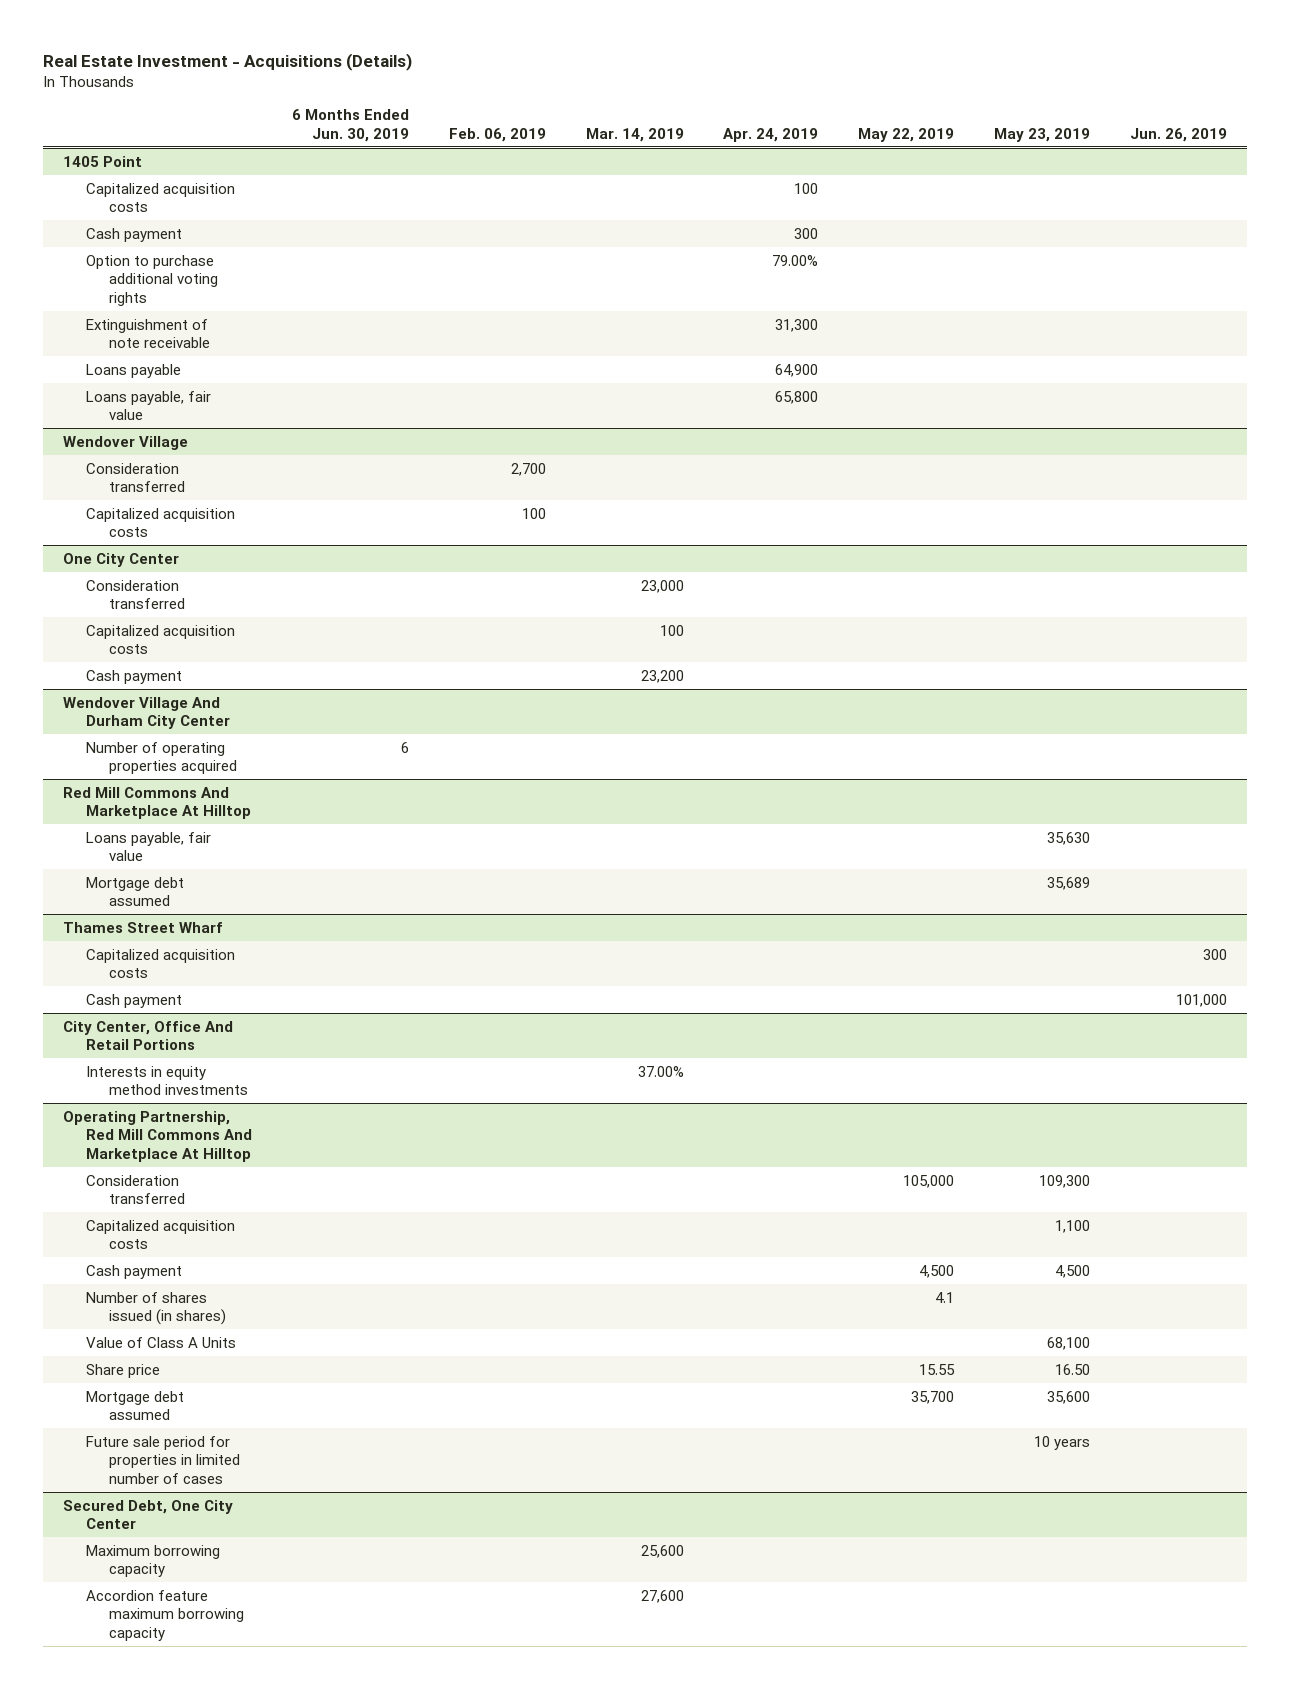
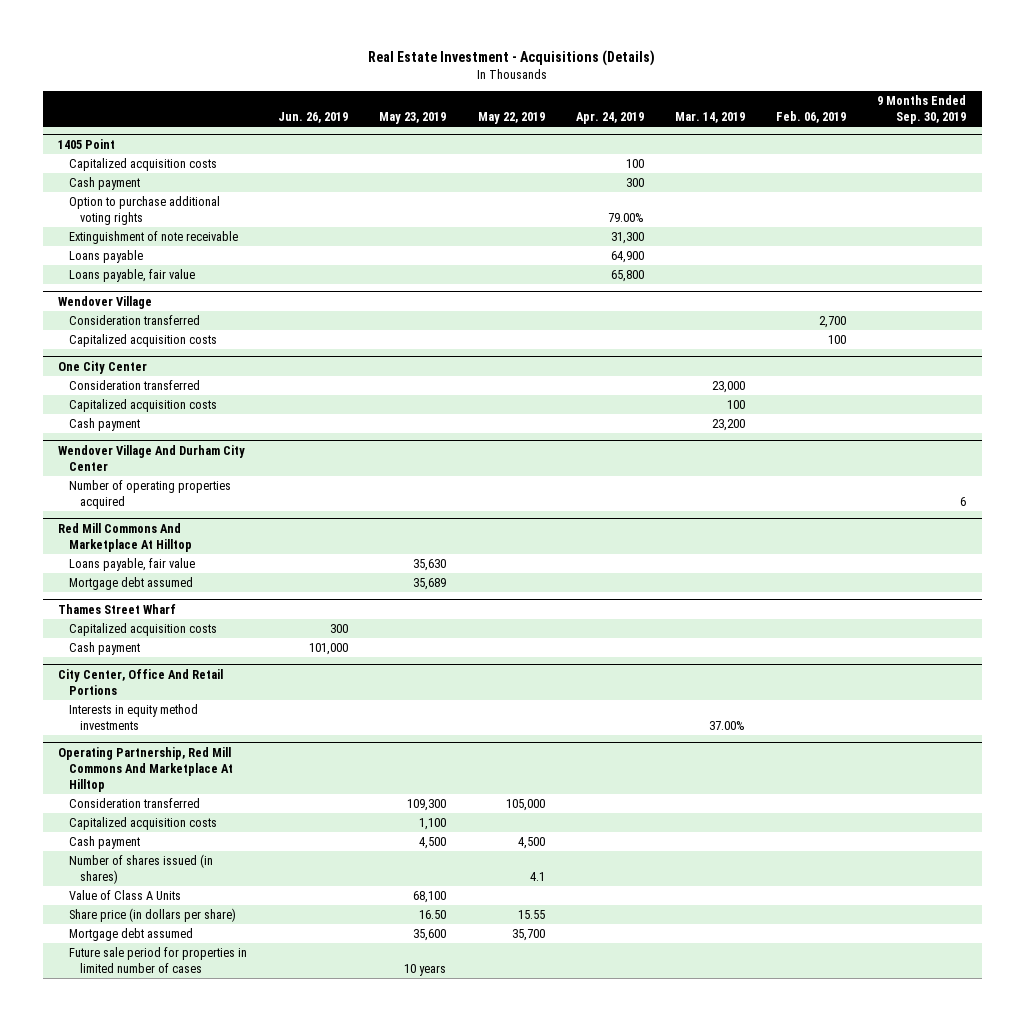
[292,109,410,142] 6 Months Ended Jun. 30, 2019 -> none
none -> [877,95,967,125] 9 Months Ended Sep. 30, 2019
[86,1363,161,1378] Share price -> [69,908,237,923] Share price (in dollars per share)
[63,1499,234,1530] Secured Debt, One City Center -> none
[86,1544,221,1578] Maximum borrowing capacity -> none
[86,1589,245,1641] Accordion feature maximum borrowing capacity -> none

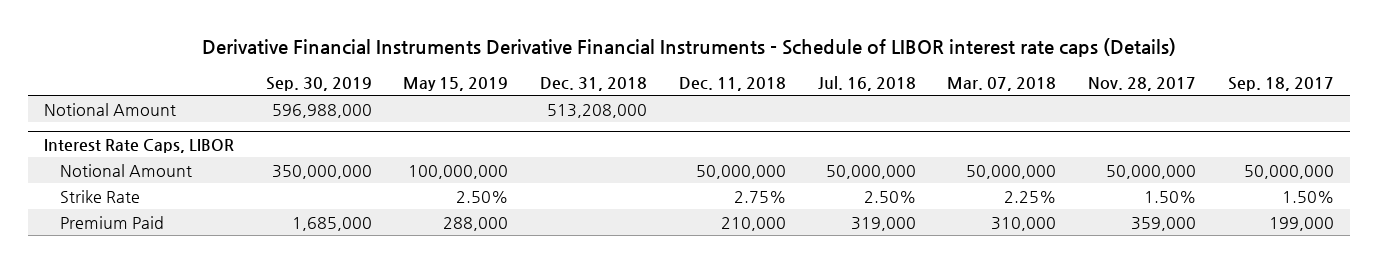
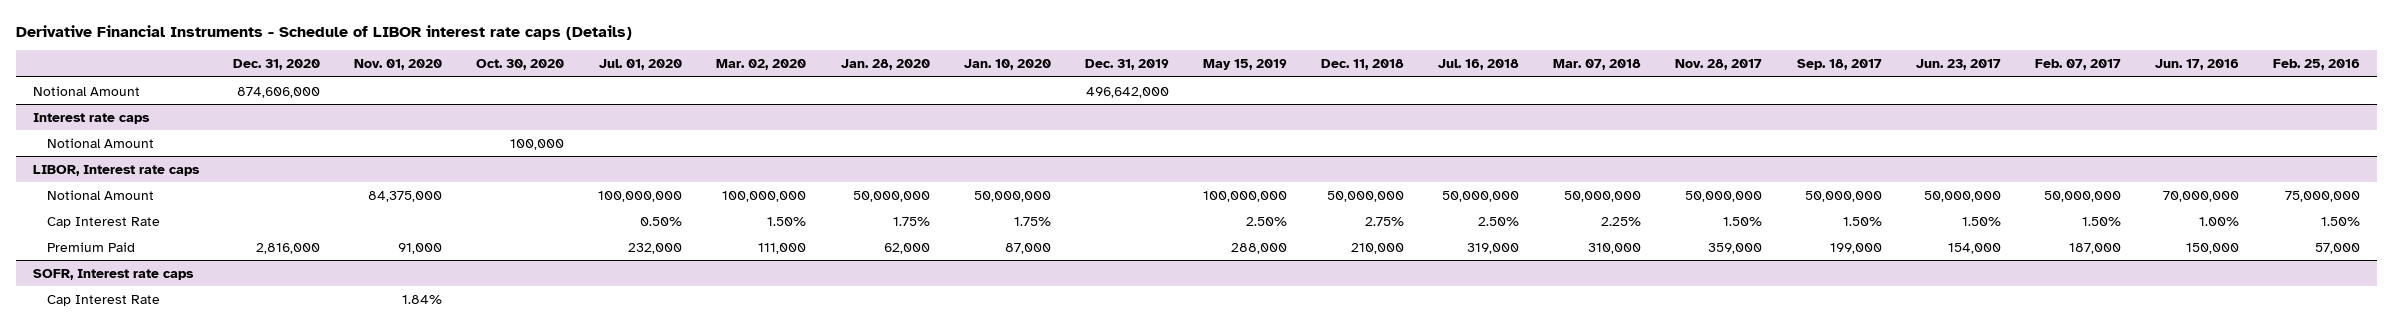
[201,38,1176,58] Derivative Financial Instruments Derivative Financial Instruments - Schedule of LIBOR interest rate caps (Details) -> [15,24,632,40] Derivative Financial Instruments - Schedule of LIBOR interest rate caps (Details)
[265,76,372,91] Sep. 30, 2019 -> none
[540,76,648,91] Dec. 31, 2018 -> none
none -> [232,59,320,71] Dec. 31, 2020
none -> [354,59,443,71] Nov. 01, 2020
none -> [476,59,565,71] Oct. 30, 2020
none -> [599,59,683,71] Jul. 01, 2020
none -> [716,59,807,71] Mar. 02, 2020
none -> [840,59,930,71] Jan. 28, 2020
none -> [963,59,1051,71] Jan. 10, 2020
none -> [1084,59,1169,71] Dec. 31, 2019
none -> [1915,59,2001,71] Jun. 23, 2017
none -> [2034,59,2121,71] Feb. 07, 2017
none -> [2155,59,2240,71] Jun. 17, 2016
none -> [2273,59,2361,71] Feb. 25, 2016
none -> [32,112,150,124] Interest rate caps
none -> [46,137,154,148] Notional Amount
[43,138,234,153] Interest Rate Caps, LIBOR -> [32,164,200,176] LIBOR, Interest rate caps
[60,189,141,203] Strike Rate -> [46,216,160,228] Cap Interest Rate
none -> [32,268,194,280] SOFR, Interest rate caps
none -> [46,294,160,306] Cap Interest Rate

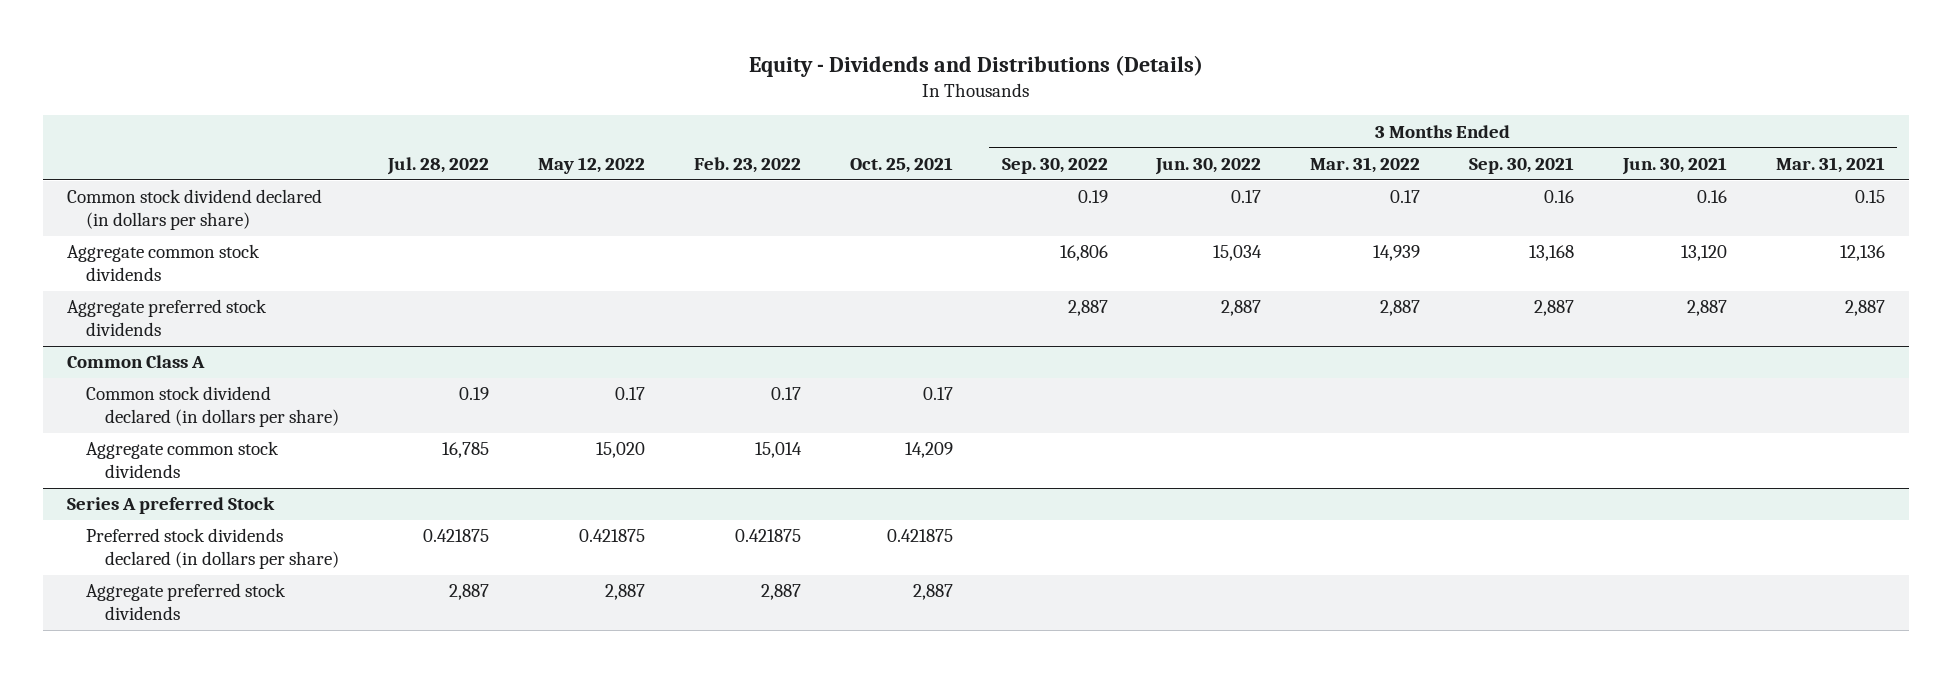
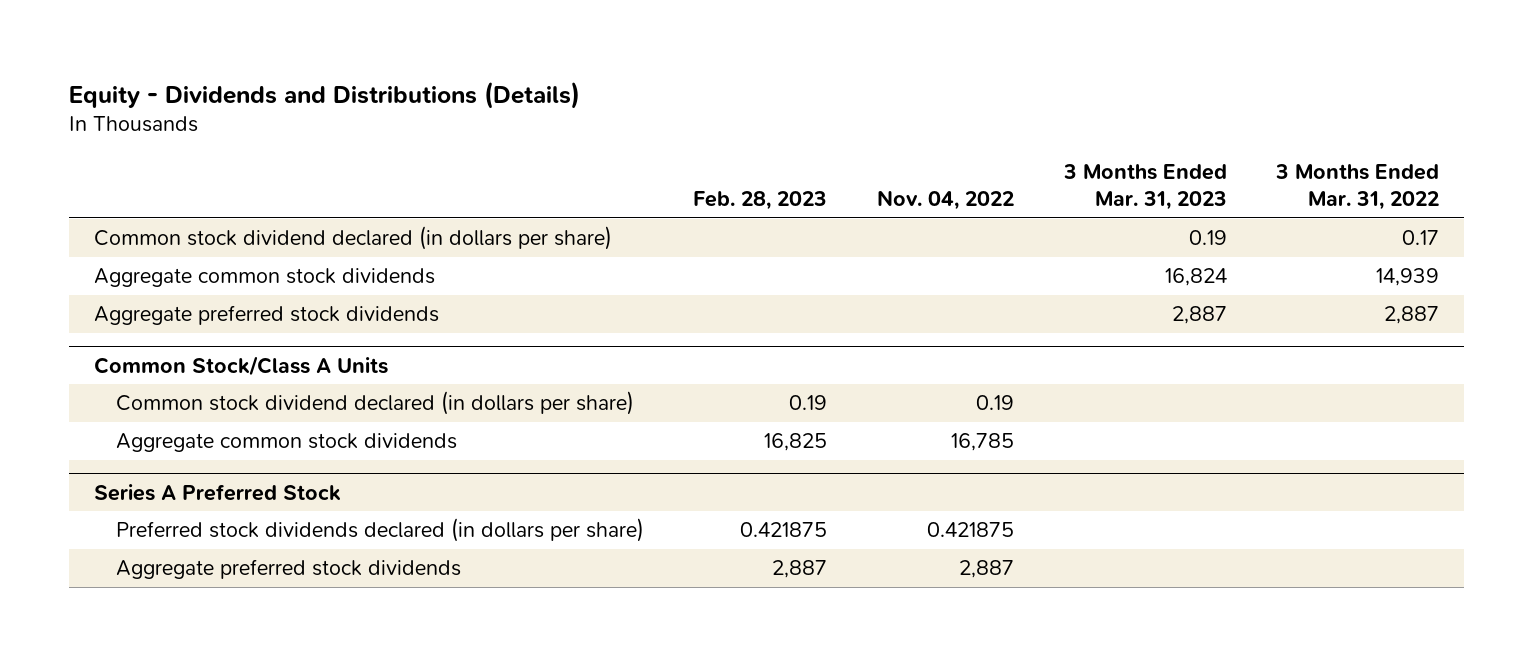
[387,156,490,175] Jul. 28, 2022 -> none
[537,156,645,174] May 12, 2022 -> none
[693,156,801,173] Feb. 23, 2022 -> none
[849,156,953,173] Oct. 25, 2021 -> none
[1001,157,1108,174] Sep. 30, 2022 -> none
[1155,157,1262,175] Jun. 30, 2022 -> none
[1469,156,1575,174] Sep. 30, 2021 -> none
[1621,156,1727,175] Jun. 30, 2021 -> none
[1775,156,1885,173] Mar. 31, 2021 -> none
none -> [693,191,828,211] Feb. 28, 2023
none -> [877,190,1015,211] Nov. 04, 2022
none -> [1062,163,1227,211] 3 Months Ended Mar. 31, 2023
[67,355,206,369] Common Class A -> [94,355,389,376] Common Stock/Class A Units
[67,497,276,515] Series A preferred Stock -> [94,483,342,501] Series A Preferred Stock

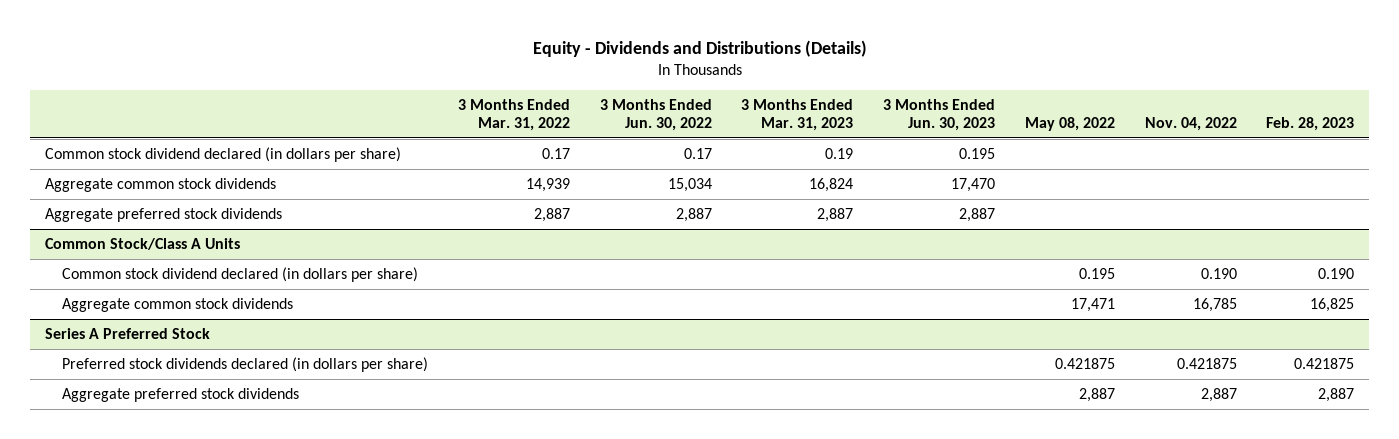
none -> [599,99,712,132] 3 Months Ended Jun. 30, 2022
none -> [883,99,996,132] 3 Months Ended Jun. 30, 2023
none -> [1024,117,1115,132] May 08, 2022
[789,395,828,411] 0.19 -> [1318,267,1355,279] 0.190
[976,395,1015,411] 0.19 -> [1200,267,1237,279] 0.190

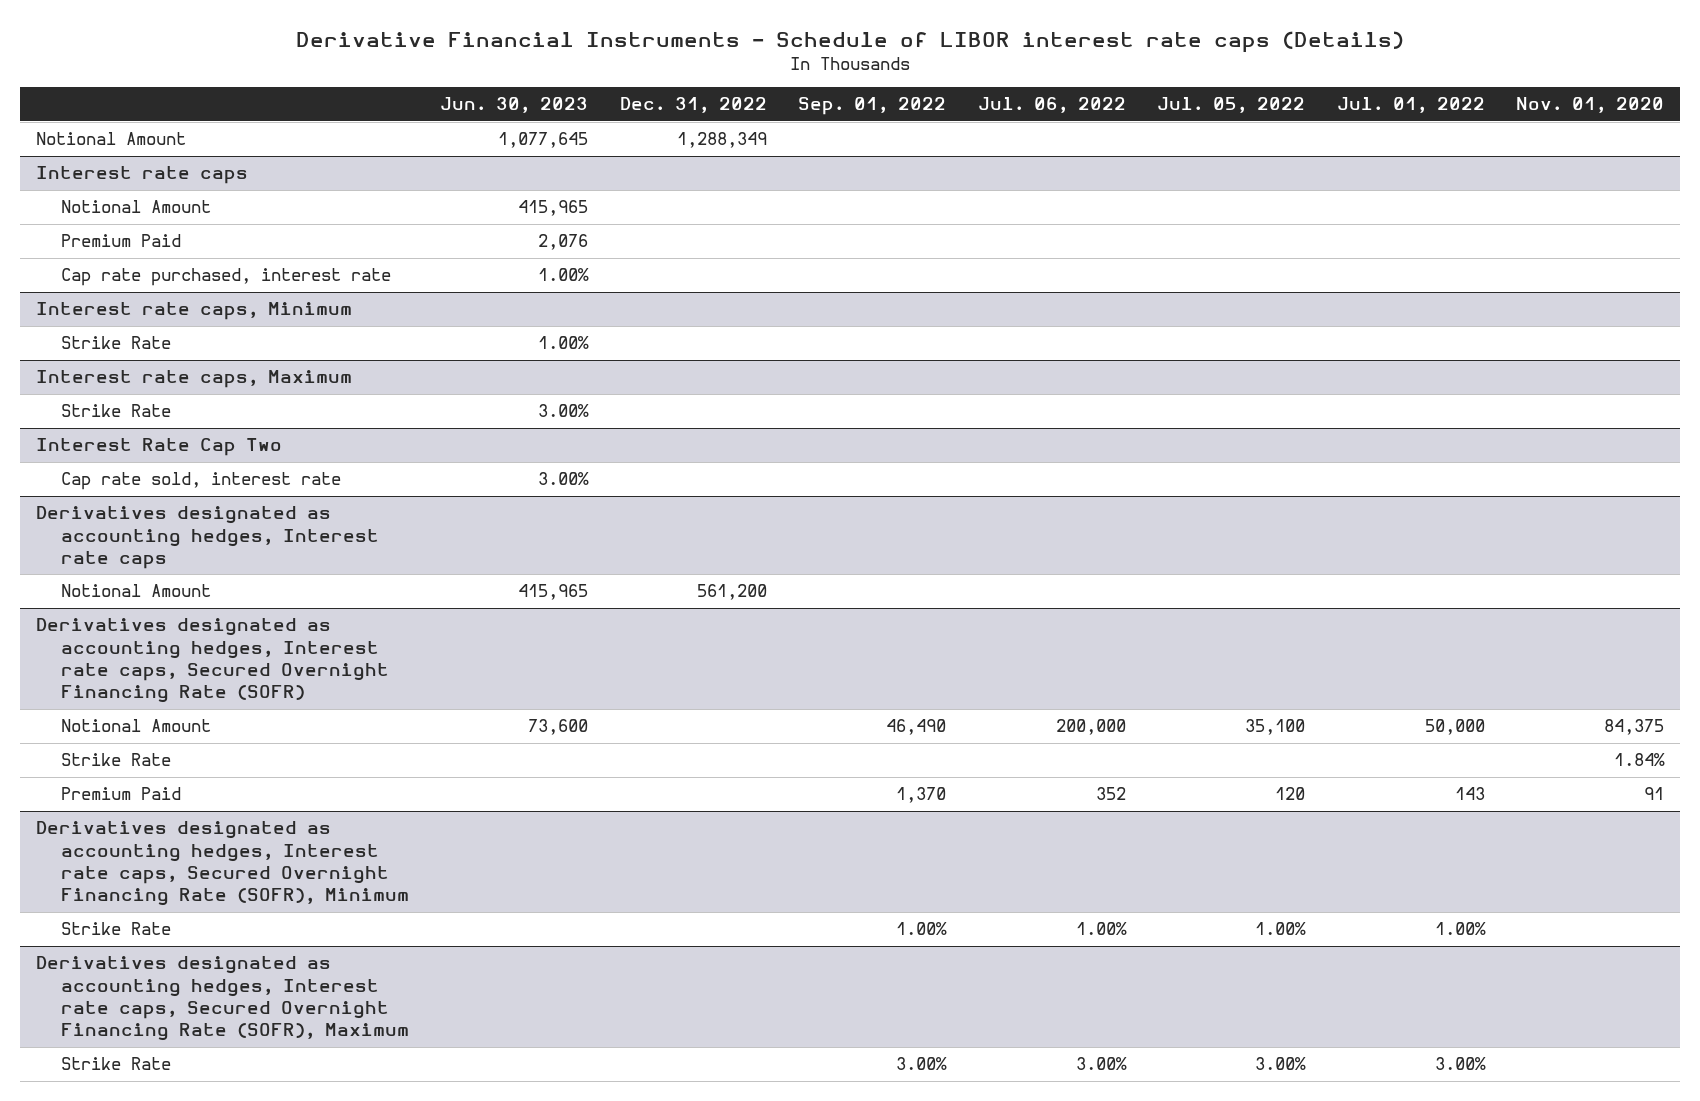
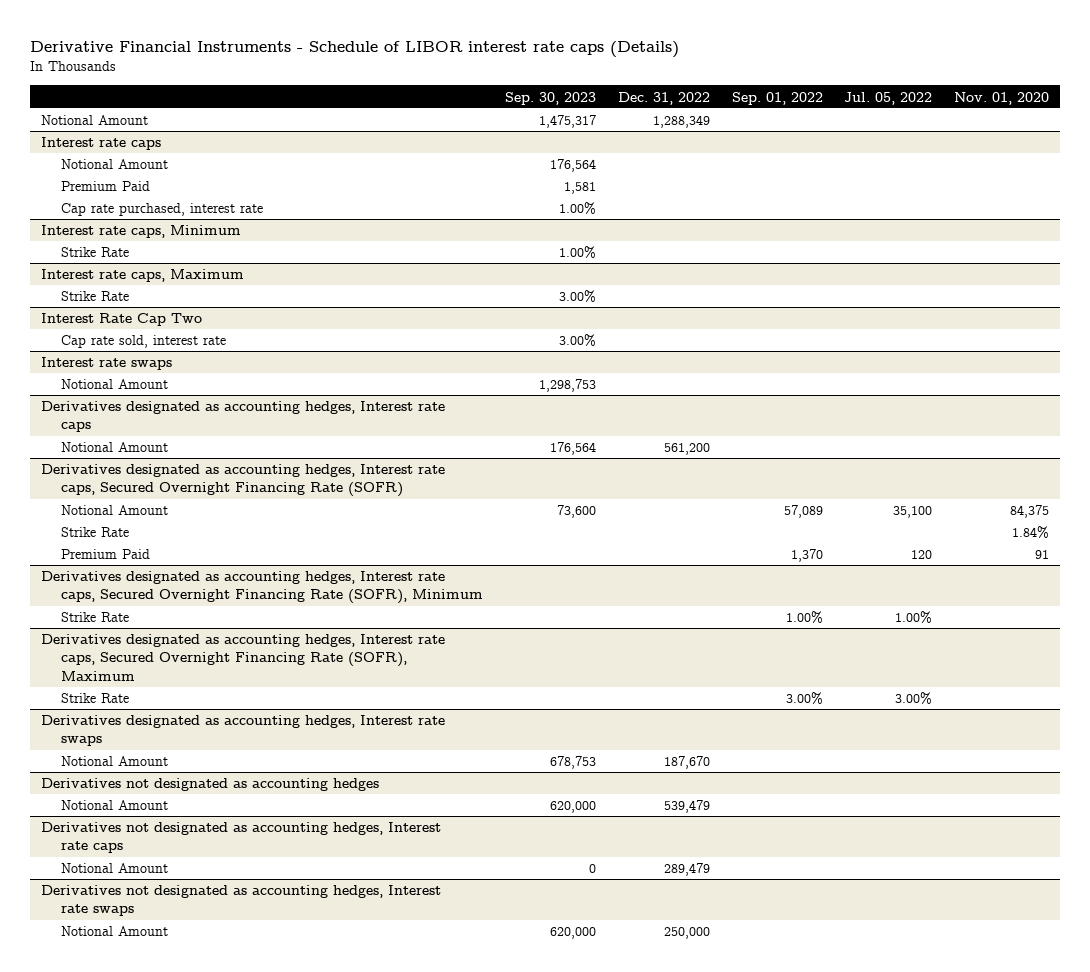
[440,97,589,114] Jun. 30, 2023 -> none
[977,97,1126,114] Jul. 06, 2022 -> none
[1336,97,1485,114] Jul. 01, 2022 -> none
none -> [504,91,596,105] Sep. 30, 2023
none -> [41,357,173,371] Interest rate swaps
none -> [61,379,169,390] Notional Amount
[886,719,947,736] 46,490 -> [783,505,823,519] 57,089
none -> [41,715,446,747] Derivatives designated as accounting hedges, Interest rate swaps
none -> [61,756,169,767] Notional Amount
none -> [41,778,380,792] Derivatives not designated as accounting hedges
none -> [61,800,169,811] Notional Amount
none -> [41,822,442,854] Derivatives not designated as accounting hedges, Interest rate caps
none -> [61,863,169,874] Notional Amount
none -> [41,885,442,917] Derivatives not designated as accounting hedges, Interest rate swaps
none -> [61,926,169,937] Notional Amount

